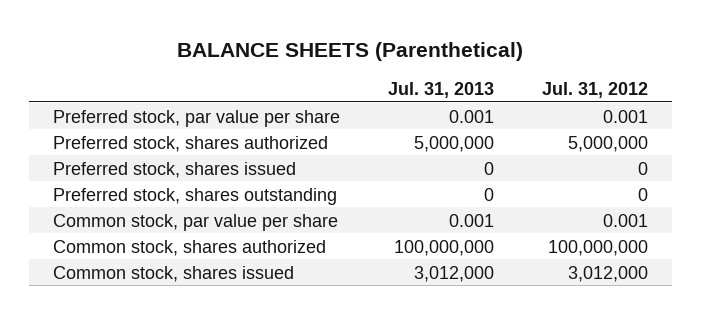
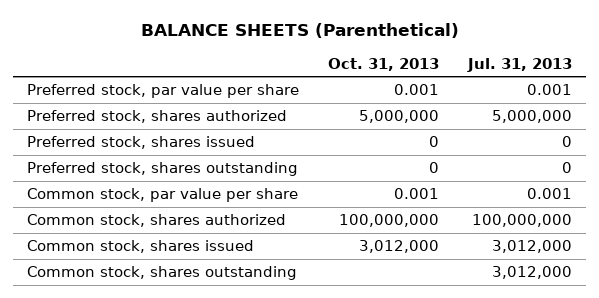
[541,81,648,98] Jul. 31, 2012 -> none
none -> [328,57,440,71] Oct. 31, 2013
none -> [27,266,298,281] Common stock, shares outstanding

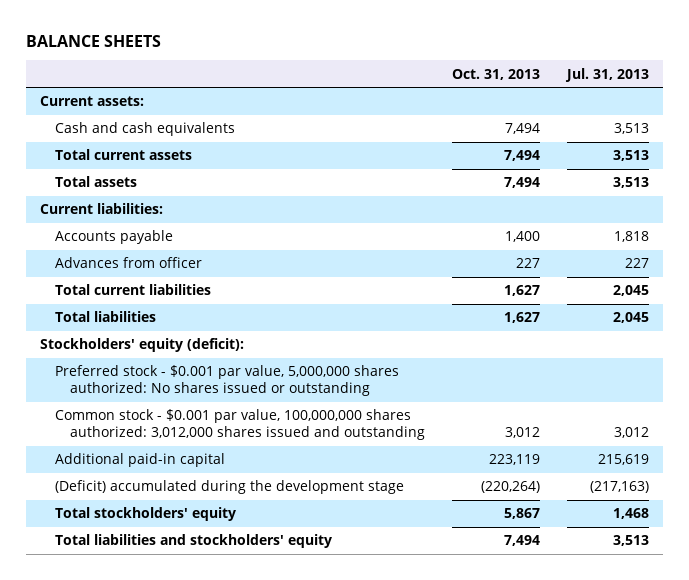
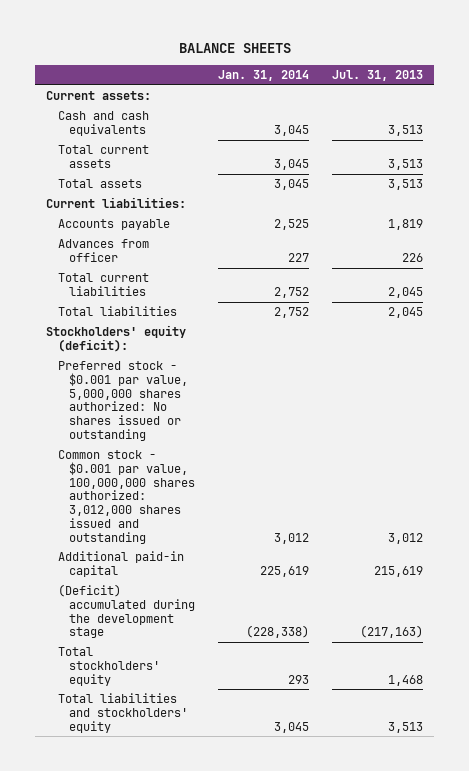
[452,68,541,80] Oct. 31, 2013 -> none
none -> [218,69,310,81] Jan. 31, 2014
[614,231,650,243] 1,818 -> [387,219,423,231] 1,819
[625,258,650,269] 227 -> [401,252,423,262] 226

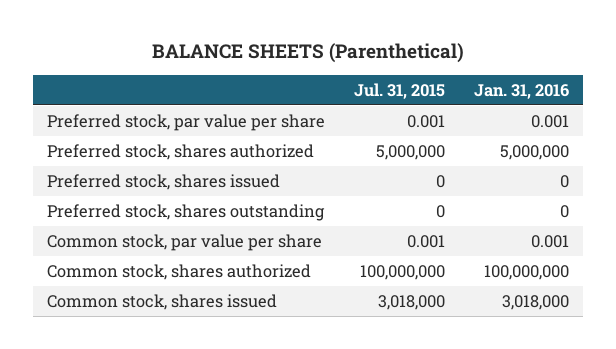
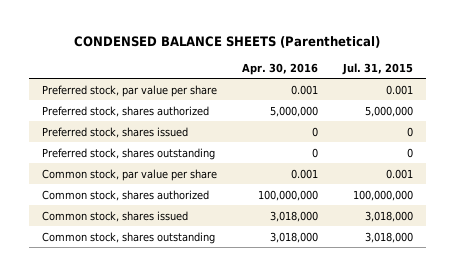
[152,43,465,64] BALANCE SHEETS (Parenthetical) -> [74,36,381,49] CONDENSED BALANCE SHEETS (Parenthetical)
[473,83,569,99] Jan. 31, 2016 -> none
none -> [241,62,318,75] Apr. 30, 2016
none -> [41,231,215,244] Common stock, shares outstanding

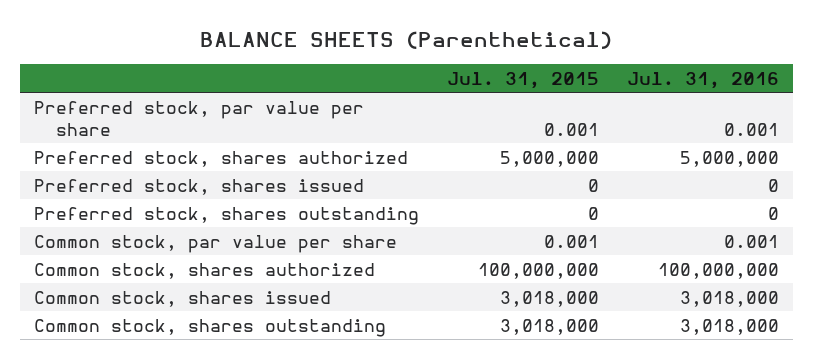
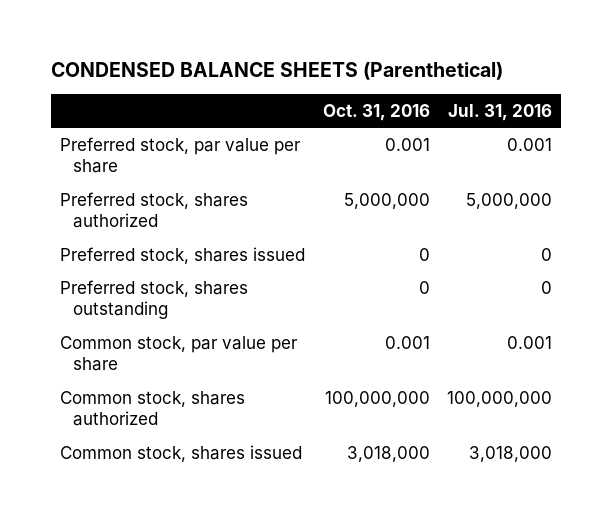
[200,30,613,49] BALANCE SHEETS (Parenthetical) -> [51,62,504,81] CONDENSED BALANCE SHEETS (Parenthetical)
[446,72,599,90] Jul. 31, 2015 -> none
none -> [322,103,430,121] Oct. 31, 2016
[33,318,386,337] Common stock, shares outstanding -> none

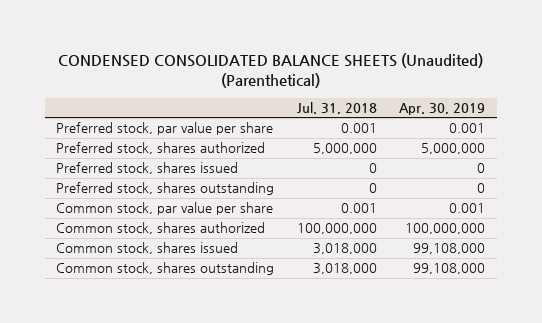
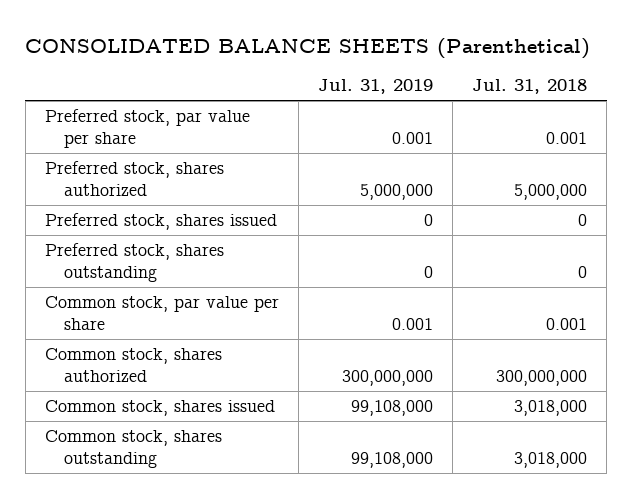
[57,52,483,88] CONDENSED CONSOLIDATED BALANCE SHEETS (Unaudited) (Parenthetical) -> [25,37,591,59] CONSOLIDATED BALANCE SHEETS (Parenthetical)
[399,103,486,116] Apr. 30, 2019 -> none
none -> [318,79,434,95] Jul. 31, 2019
[296,223,377,235] 100,000,000 -> [496,370,588,387] 300,000,000

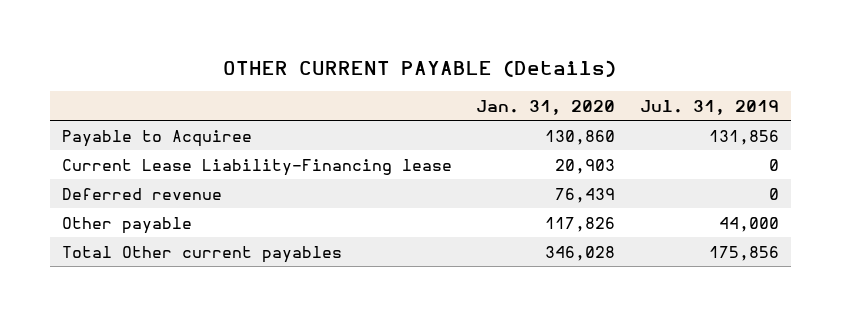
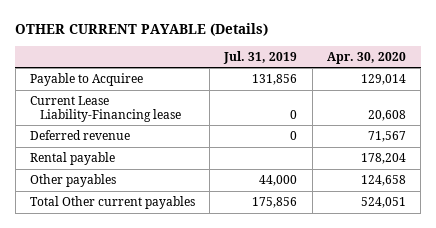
[476,99,616,115] Jan. 31, 2020 -> none
none -> [326,51,406,64] Apr. 30, 2020
none -> [30,152,116,166] Rental payable
[62,216,193,234] Other payable -> [30,174,117,188] Other payables

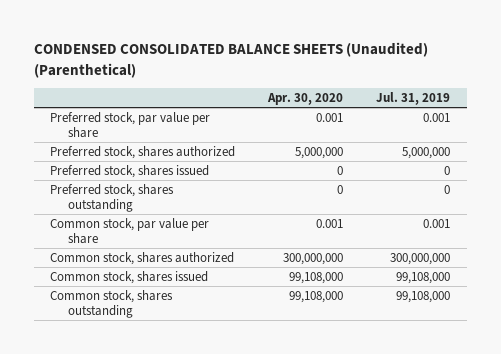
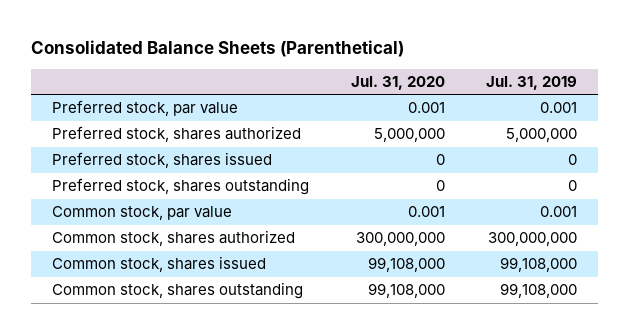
[33,42,428,78] CONDENSED CONSOLIDATED BALANCE SHEETS (Unaudited) (Parenthetical) -> [30,39,404,57] Consolidated Balance Sheets (Parenthetical)
[267,93,344,106] Apr. 30, 2020 -> none
none -> [350,75,445,90] Jul. 31, 2020
[50,111,211,139] Preferred stock, par value per share -> [51,100,238,117] Preferred stock, par value
[50,217,210,245] Common stock, par value per share -> [51,206,232,221] Common stock, par value

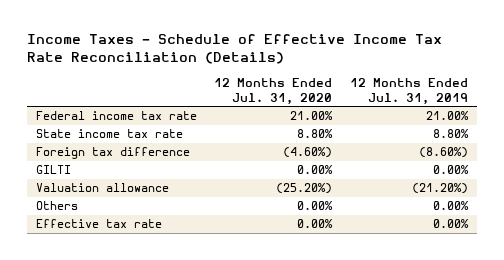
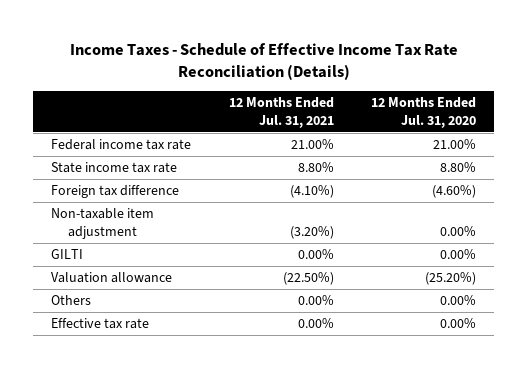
[350,77,469,105] 12 Months Ended Jul. 31, 2019 -> none
none -> [228,97,334,129] 12 Months Ended Jul. 31, 2021
none -> [51,208,155,240] Non-taxable item adjustment

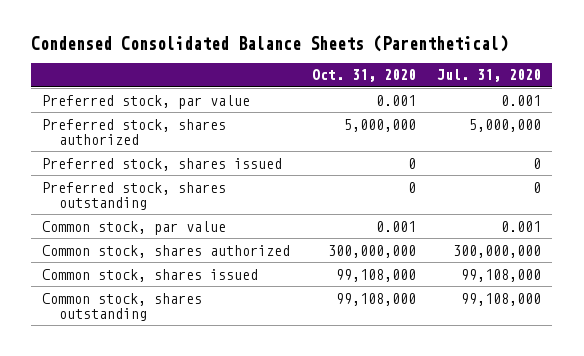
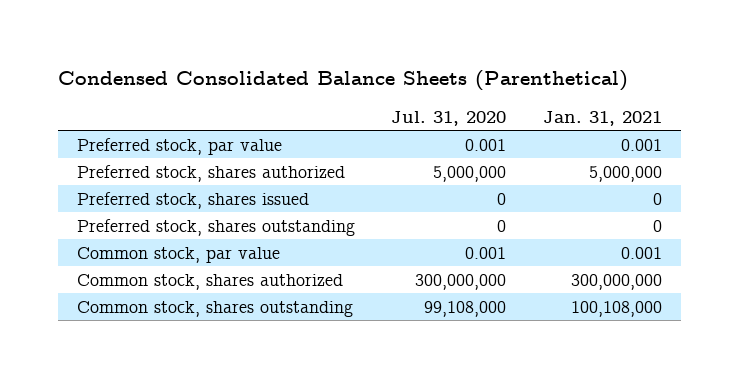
[311,69,416,83] Oct. 31, 2020 -> none
none -> [543,110,663,126] Jan. 31, 2021
[42,268,259,282] Common stock, shares issued -> none

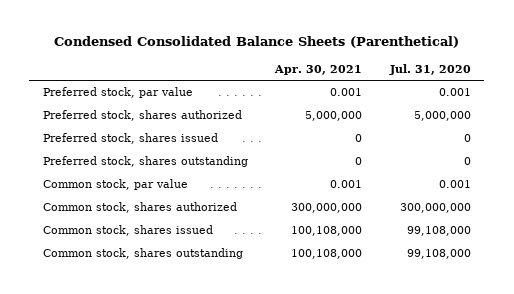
[543,110,663,126] Jan. 31, 2021 -> none
none -> [274,64,363,75] Apr. 30, 2021
none -> [43,225,214,237] Common stock, shares issued

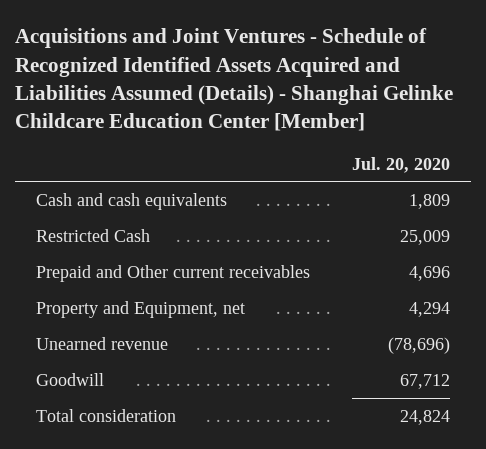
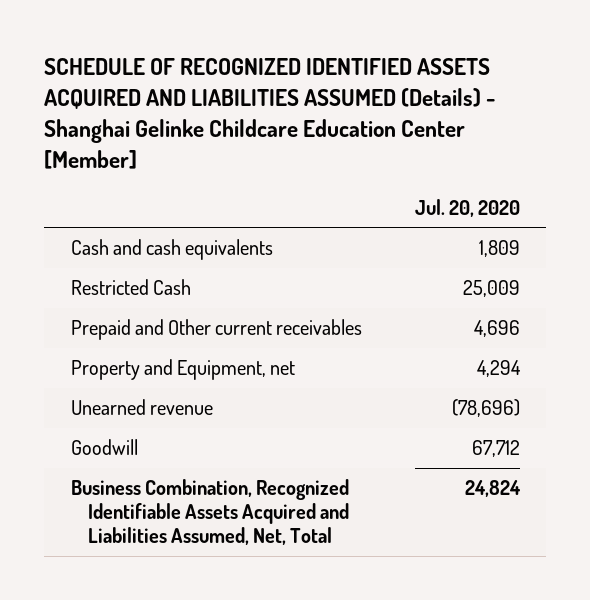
[15,28,454,131] Acquisitions and Joint Ventures - Schedule of Recognized Identified Assets Acquired and Liabilities Assumed (Details) - Shanghai Gelinke Childcare Education Center [Member] -> [44,58,497,169] SCHEDULE OF RECOGNIZED IDENTIFIED ASSETS ACQUIRED AND LIABILITIES ASSUMED (Details) - Shanghai Gelinke Childcare Education Center [Member]
[36,408,177,422] Total consideration -> [70,479,350,545] Business Combination, Recognized Identifiable Assets Acquired and Liabilities Assumed, Net, Total

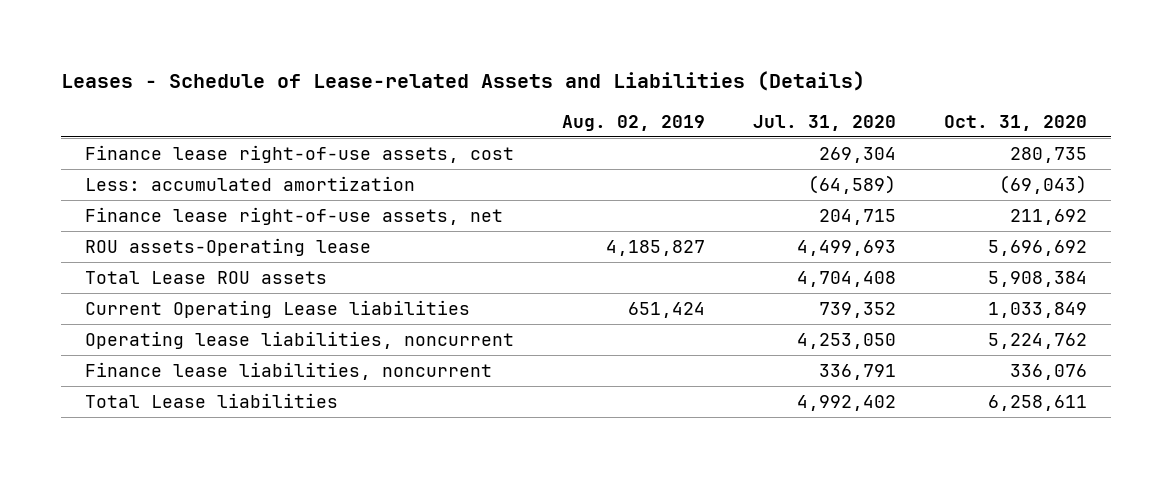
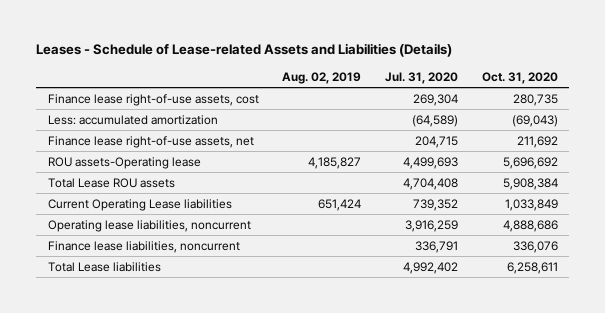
[797,332,897,349] 4,253,050 -> [404,219,458,232] 3,916,259
[988,332,1088,349] 5,224,762 -> [502,219,558,232] 4,888,686

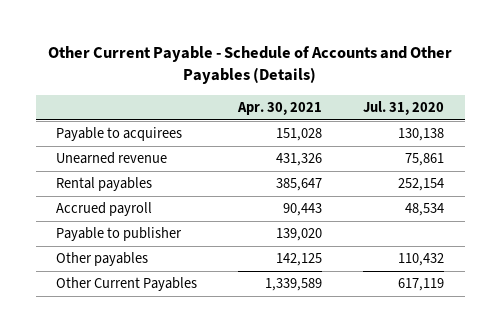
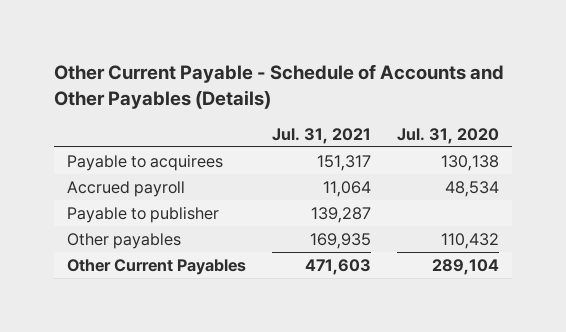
[237,101,323,115] Apr. 30, 2021 -> none
none -> [272,127,372,144] Jul. 31, 2021
[56,152,168,165] Unearned revenue -> none
[56,177,153,192] Rental payables -> none
[398,278,445,292] 617,119 -> [432,258,500,275] 289,104

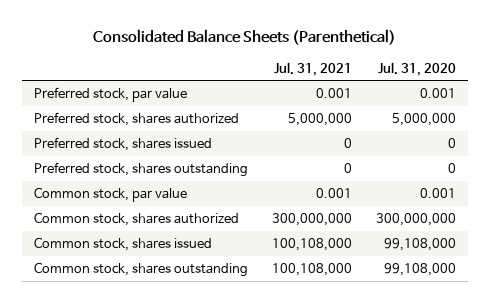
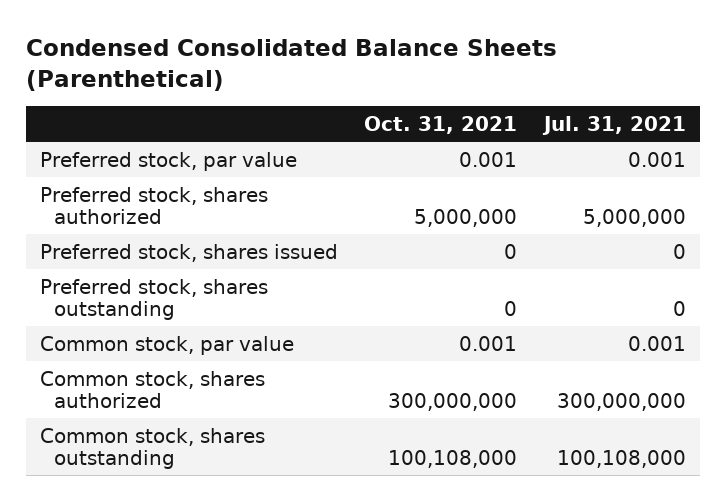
[92,29,396,46] Consolidated Balance Sheets (Parenthetical) -> [26,39,558,91] Condensed Consolidated Balance Sheets (Parenthetical)
[377,61,456,76] Jul. 31, 2020 -> none
none -> [364,115,518,134] Oct. 31, 2021
[33,237,212,252] Common stock, shares issued -> none

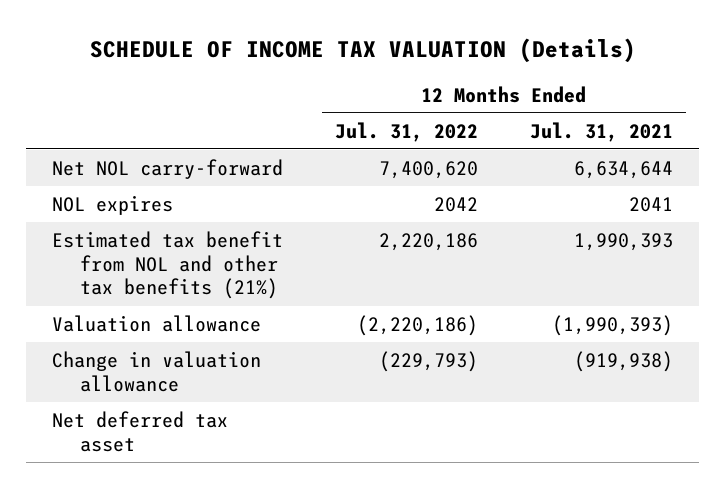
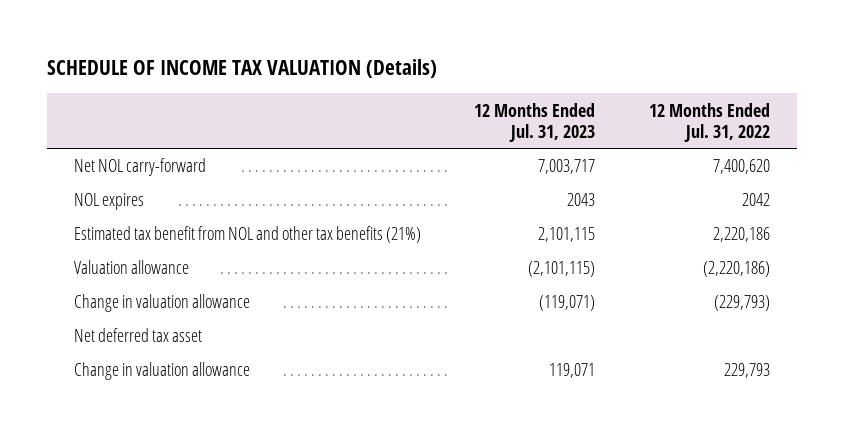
[529,121,673,142] Jul. 31, 2021 -> none
none -> [474,102,596,142] 12 Months Ended Jul. 31, 2023
none -> [74,362,251,381] Change in valuation allowance

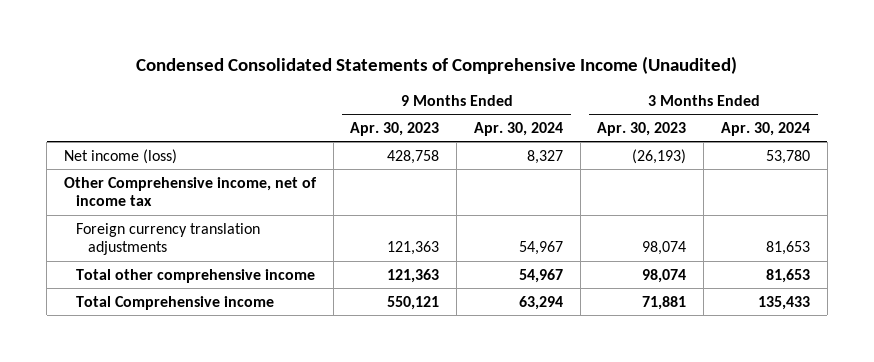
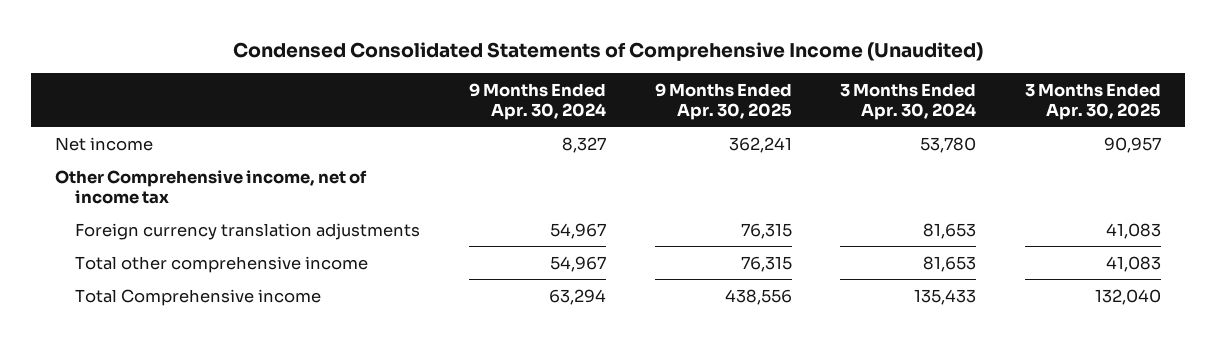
[350,121,440,136] Apr. 30, 2023 -> none
[597,121,687,136] Apr. 30, 2023 -> none
none -> [654,82,792,120] 9 Months Ended Apr. 30, 2025
none -> [1025,82,1162,120] 3 Months Ended Apr. 30, 2025
[63,148,177,164] Net income (loss) -> [55,136,154,151] Net income

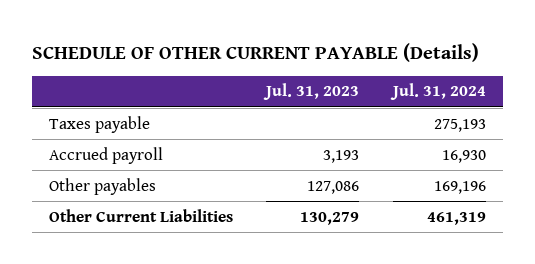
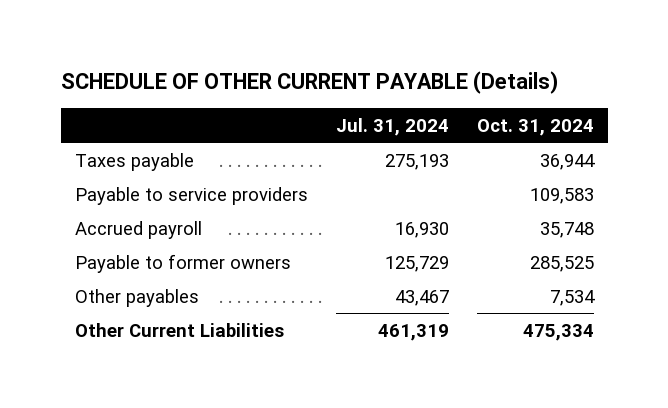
[263,83,360,101] Jul. 31, 2023 -> none
none -> [476,118,594,136] Oct. 31, 2024
none -> [74,186,308,205] Payable to service providers
none -> [74,253,291,273] Payable to former owners
[434,180,487,194] 169,196 -> [394,289,449,306] 43,467

